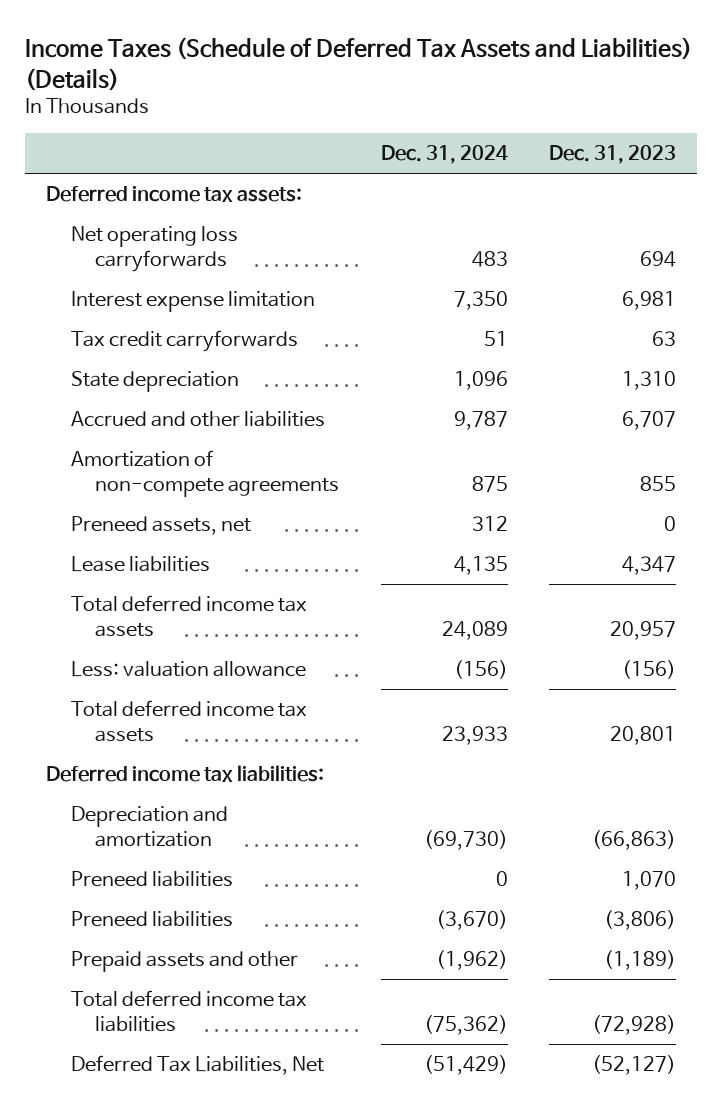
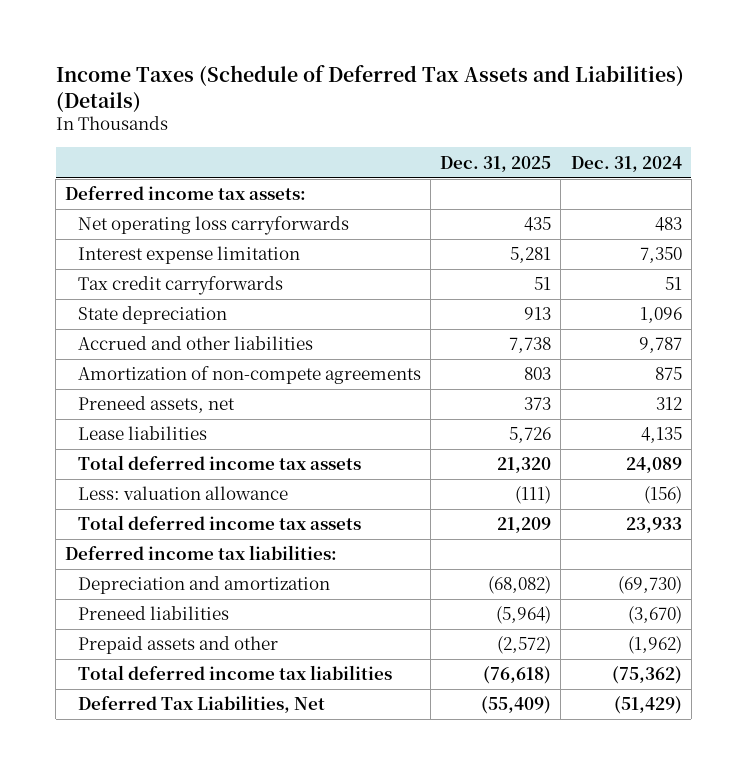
[549,145,677,165] Dec. 31, 2023 -> none
none -> [440,155,552,172] Dec. 31, 2025
[70,871,233,888] Preneed liabilities -> none

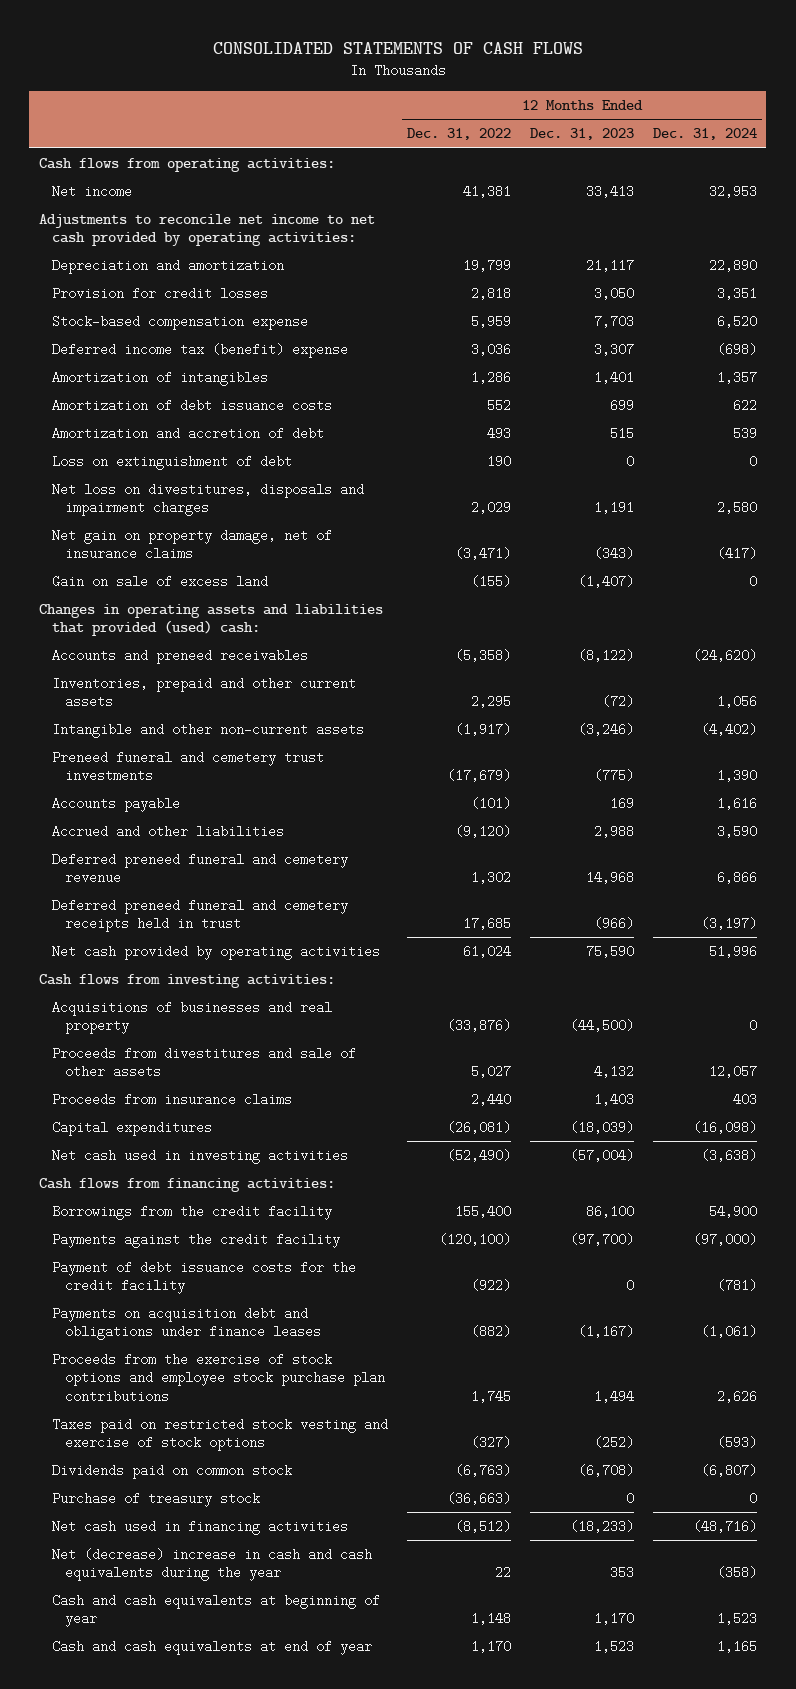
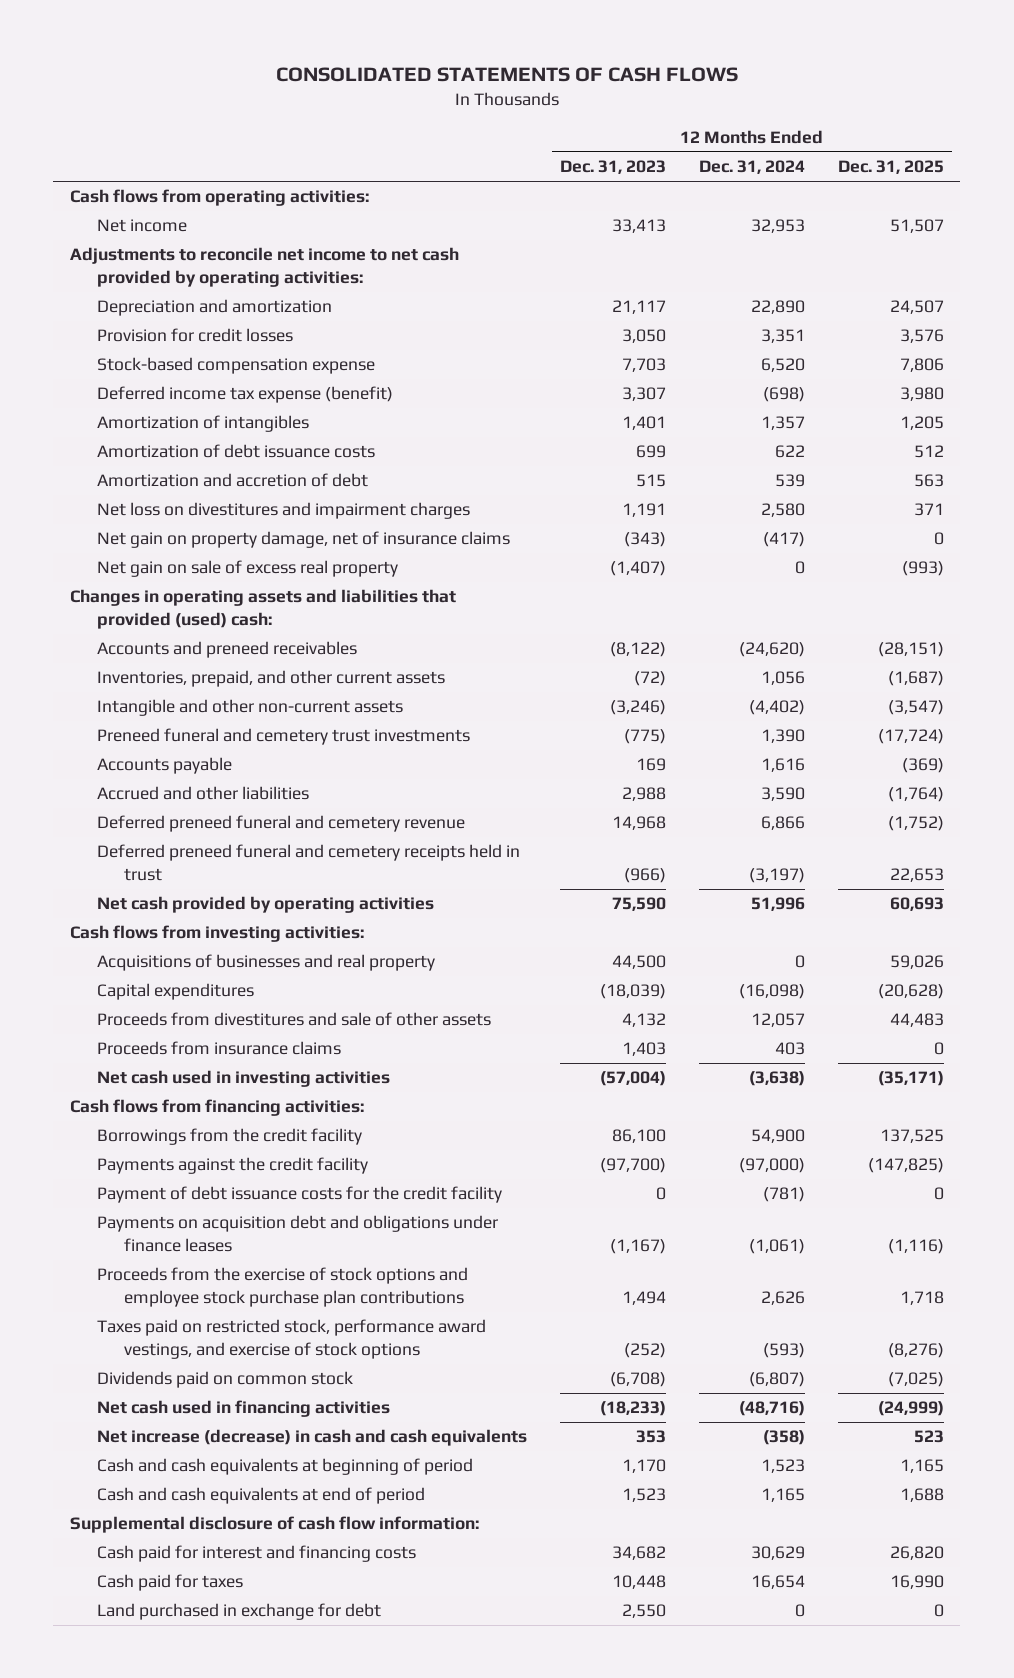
[406,128,511,141] Dec. 31, 2022 -> none
none -> [837,160,944,175] Dec. 31, 2025
[52,342,349,358] Deferred income tax (benefit) expense -> [96,386,393,404] Deferred income tax expense (benefit)
[52,454,293,470] Loss on extinguishment of debt -> none
[52,482,365,517] Net loss on divestitures, disposals and impairment charges -> [96,502,470,520] Net loss on divestitures and impairment charges
[52,574,269,588] Gain on sale of excess land -> [96,560,398,578] Net gain on sale of excess real property
[52,676,357,709] Inventories, prepaid and other current assets -> [96,670,445,688] Inventories, prepaid, and other current assets
[569,1019,634,1033] (44,500) -> [611,955,666,970] 44,500
[52,1120,213,1136] Capital expenditures -> [96,983,254,1001] Capital expenditures
[52,1417,389,1452] Taxes paid on restricted stock vesting and exercise of stock options -> [96,1319,486,1359] Taxes paid on restricted stock, performance award vestings, and exercise of stock options
[52,1491,261,1507] Purchase of treasury stock -> none
[52,1547,373,1582] Net (decrease) increase in cash and cash equivalents during the year -> [96,1429,527,1447] Net increase (decrease) in cash and cash equivalents
[52,1593,381,1628] Cash and cash equivalents at beginning of year -> [96,1458,473,1476] Cash and cash equivalents at beginning of period
[52,1639,373,1655] Cash and cash equivalents at end of year -> [96,1487,425,1505] Cash and cash equivalents at end of period
none -> [70,1516,480,1534] Supplemental disclosure of cash flow information:
none -> [96,1545,416,1563] Cash paid for interest and financing costs
none -> [96,1574,243,1592] Cash paid for taxes
none -> [96,1603,381,1621] Land purchased in exchange for debt

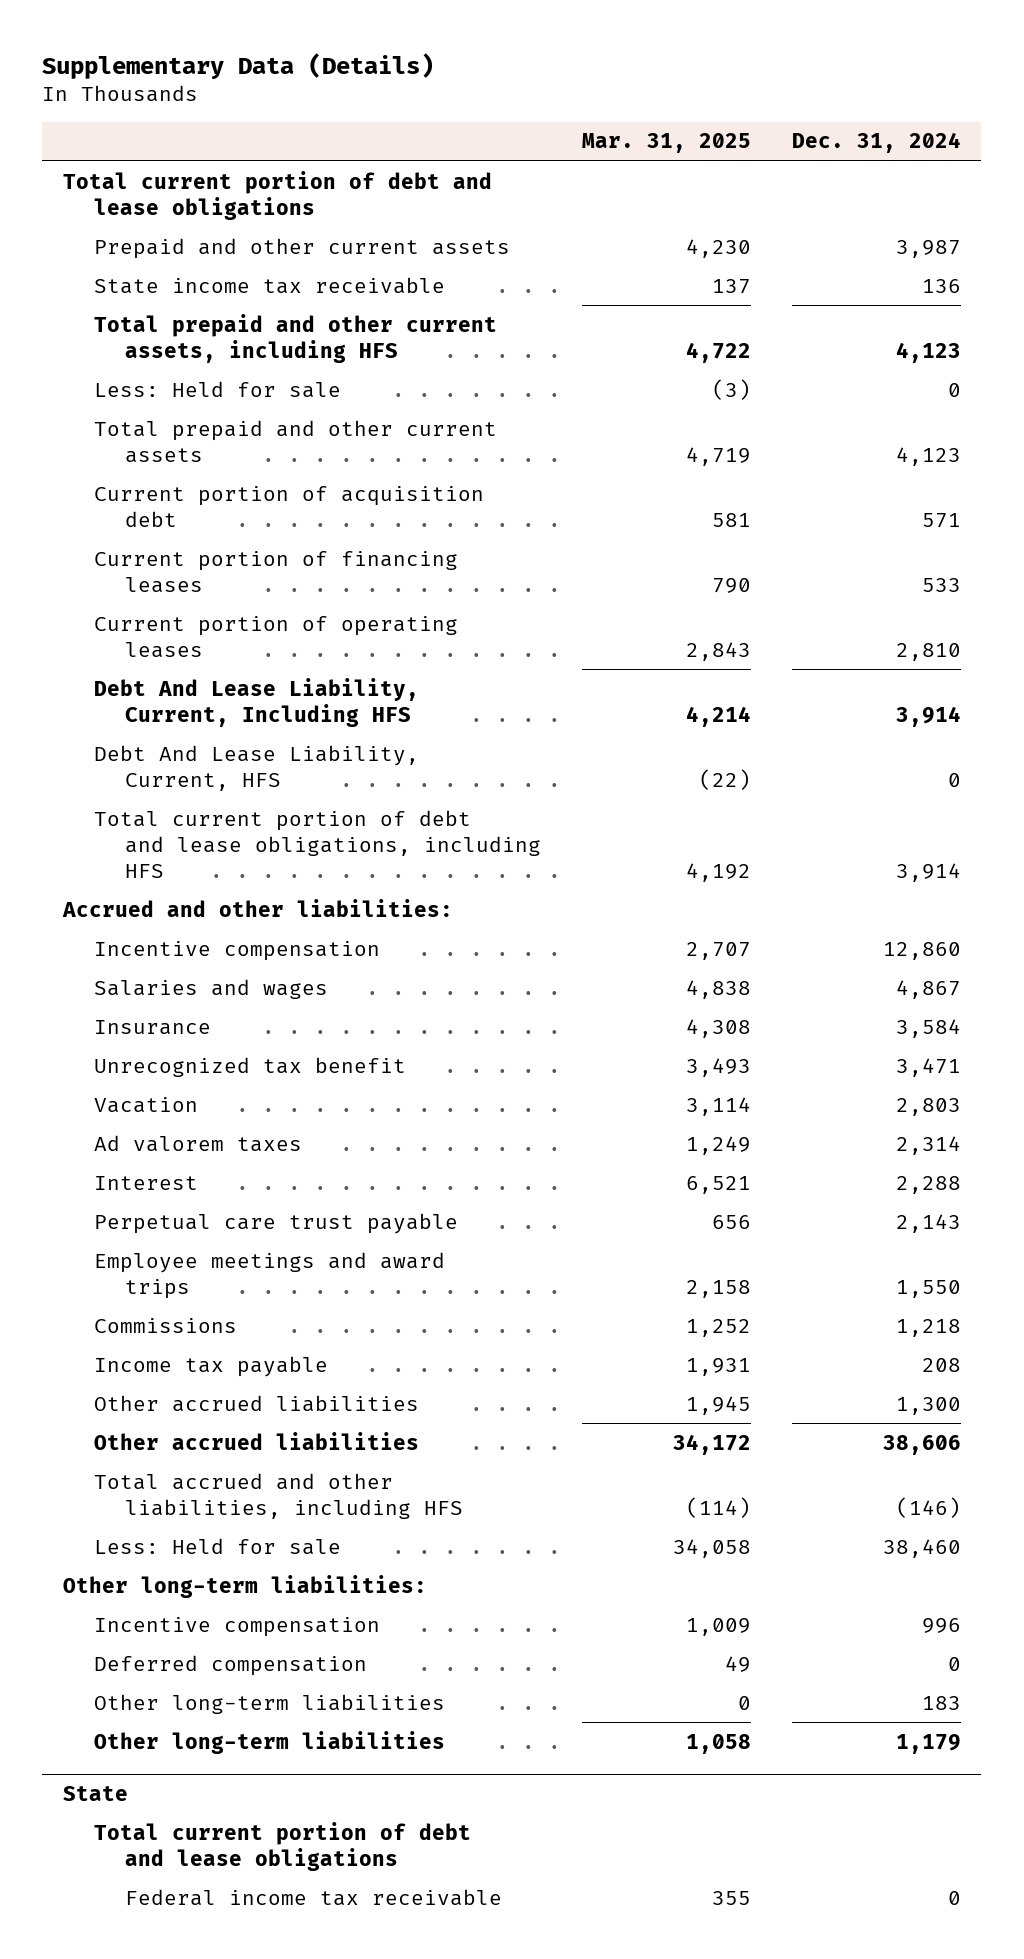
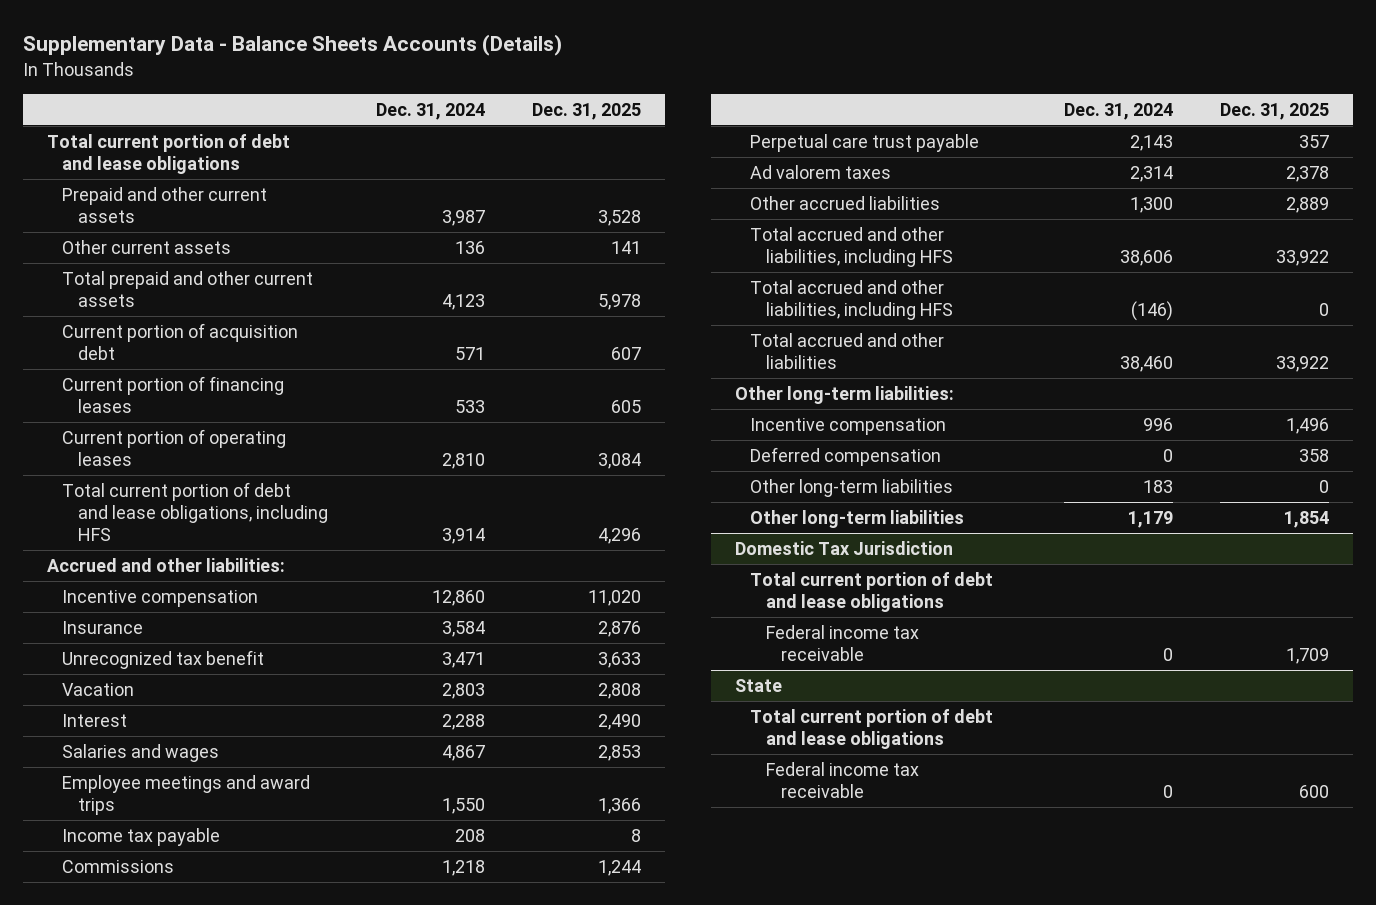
[42,52,435,79] Supplementary Data (Details) -> [22,34,562,57] Supplementary Data - Balance Sheets Accounts (Details)
[581,133,751,154] Mar. 31, 2025 -> none
none -> [532,102,642,120] Dec. 31, 2025
[93,313,497,363] Total prepaid and other current assets, including HFS -> none
[93,380,341,398] Less: Held for sale -> none
[93,276,445,294] State income tax receivable -> [62,239,232,254] Other current assets
[93,677,419,727] Debt And Lease Liability, Current, Including HFS -> none
[93,744,419,791] Debt And Lease Liability, Current, HFS -> none
[93,978,328,999] Salaries and wages -> [62,743,220,762] Salaries and wages
[93,1317,237,1333] Commissions -> [62,859,175,873] Commissions
[93,1212,458,1234] Perpetual care trust payable -> [750,133,980,152] Perpetual care trust payable
[93,1134,302,1152] Ad valorem taxes -> [750,164,892,179] Ad valorem taxes
[93,1431,419,1450] Other accrued liabilities -> [750,226,953,267] Total accrued and other liabilities, including HFS
[93,1537,341,1555] Less: Held for sale -> [750,332,945,369] Total accrued and other liabilities
none -> [734,540,953,555] Domestic Tax Jurisdiction
none -> [750,571,994,612] Total current portion of debt and lease obligations
none -> [765,624,919,661] Federal income tax receivable

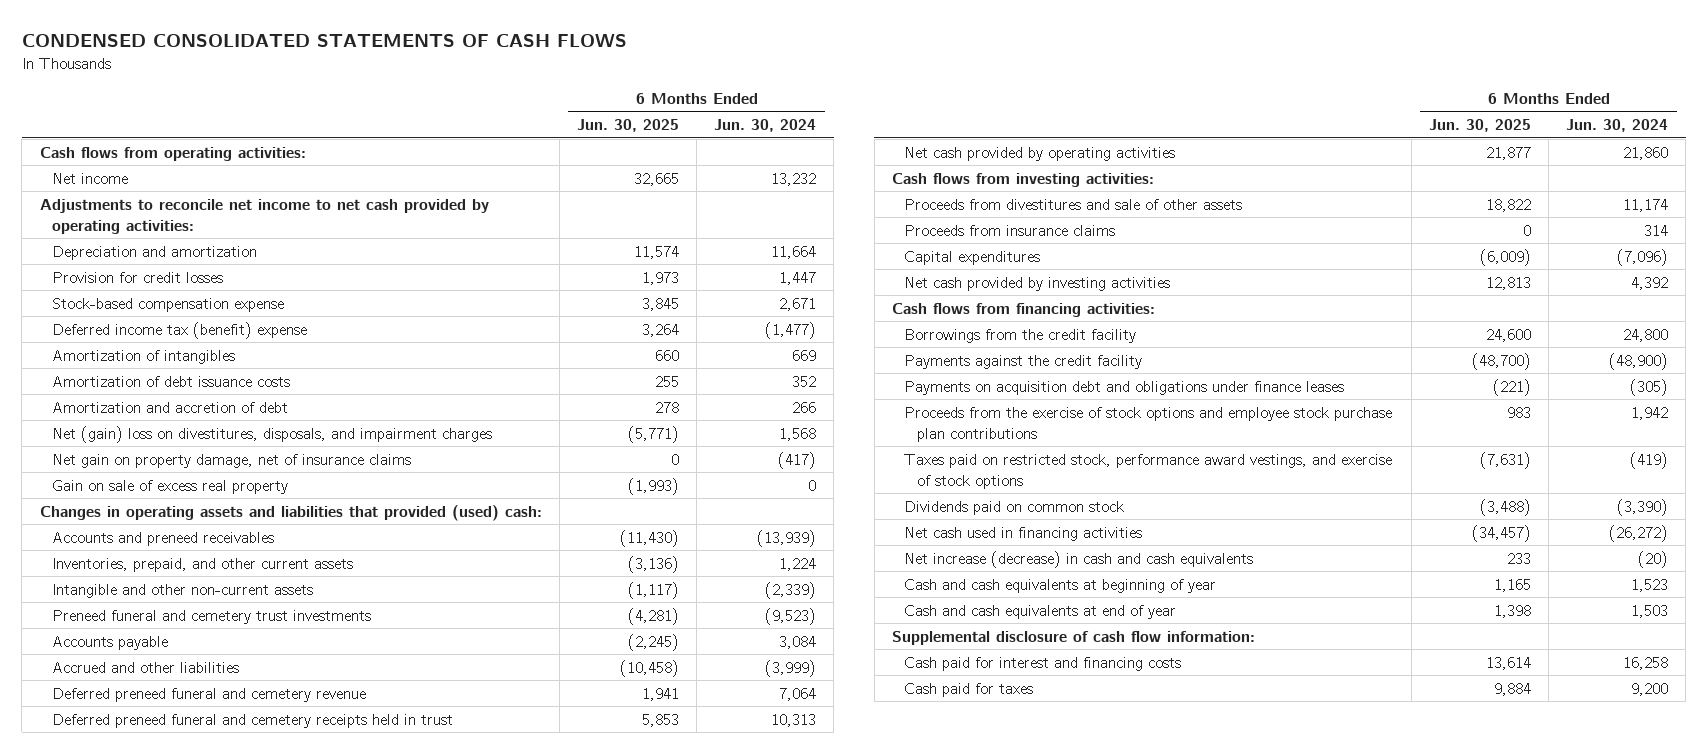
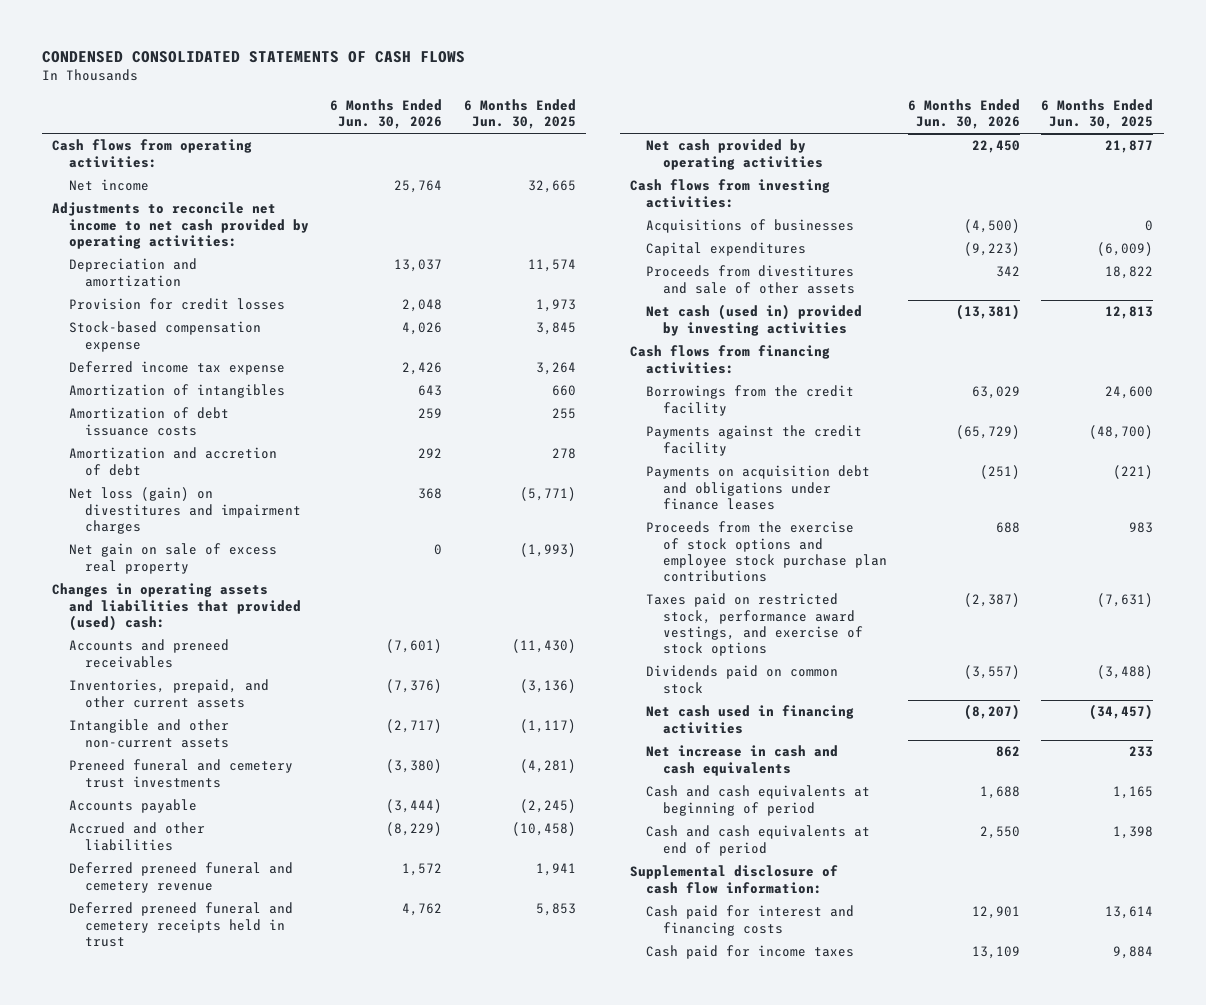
[714,119,817,133] Jun. 30, 2024 -> none
none -> [330,99,443,130] 6 Months Ended Jun. 30, 2026
[52,321,308,339] Deferred income tax (benefit) expense -> [68,361,285,376] Deferred income tax expense
[52,453,412,468] Net gain on property damage, net of insurance claims -> none
[52,425,493,443] Net (gain) loss on divestitures, disposals, and impairment charges -> [68,487,302,534] Net loss (gain) on divestitures and impairment charges
[52,479,289,494] Gain on sale of excess real property -> [68,543,277,574] Net gain on sale of excess real property
[904,224,1116,236] Proceeds from insurance claims -> none
none -> [646,219,855,234] Acquisitions of businesses
[904,198,1243,210] Proceeds from divestitures and sale of other assets -> [646,265,855,294] Proceeds from divestitures and sale of other assets
[904,276,1171,291] Net cash provided by investing activities -> [646,304,863,336] Net cash (used in) provided by investing activities
[904,550,1254,568] Net increase (decrease) in cash and cash equivalents -> [646,745,839,776] Net increase in cash and cash equivalents
[904,578,1217,593] Cash and cash equivalents at beginning of year -> [646,785,871,816] Cash and cash equivalents at beginning of period
[904,604,1177,619] Cash and cash equivalents at end of year -> [646,825,871,856] Cash and cash equivalents at end of period
[904,682,1034,697] Cash paid for taxes -> [646,945,855,960] Cash paid for income taxes

